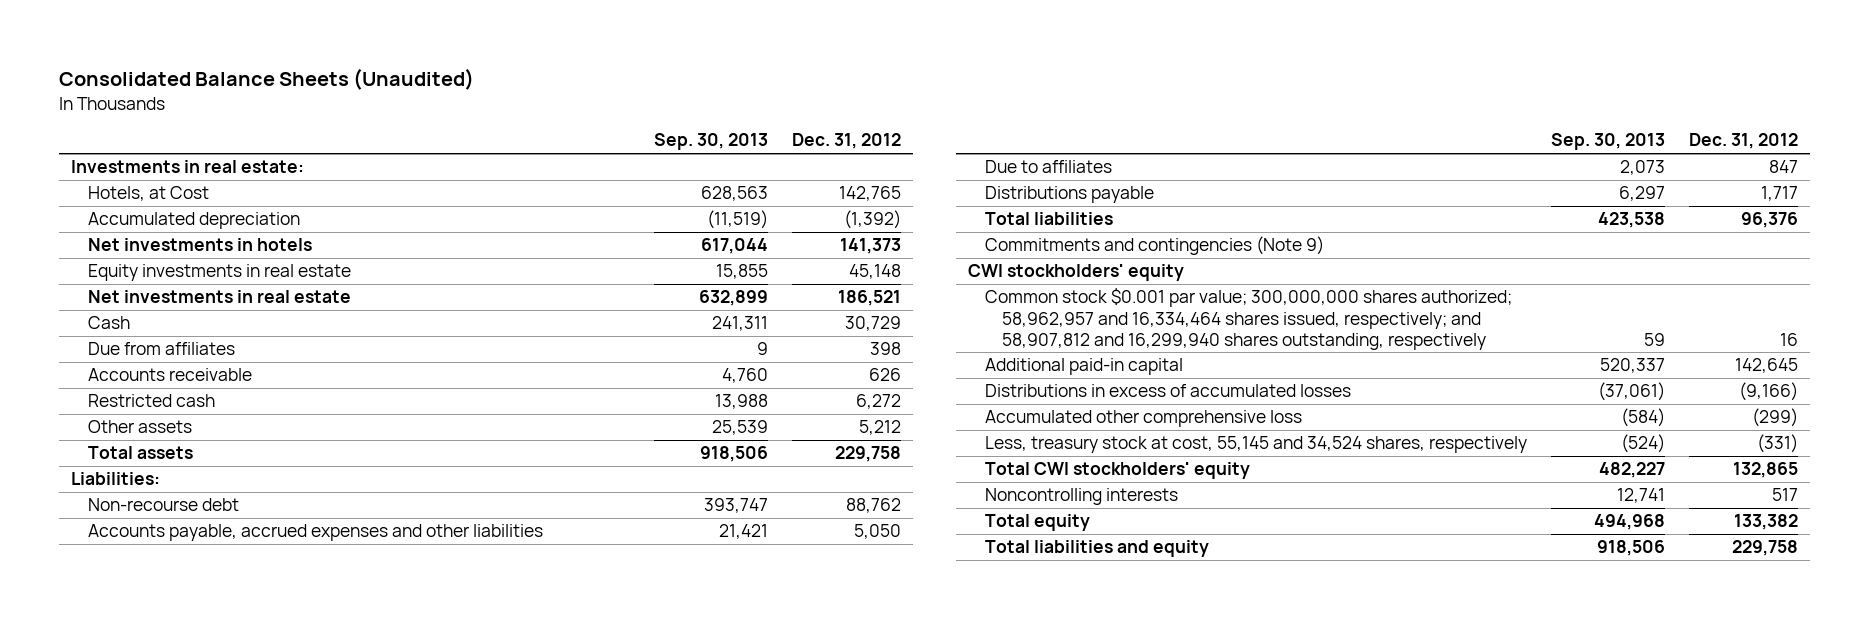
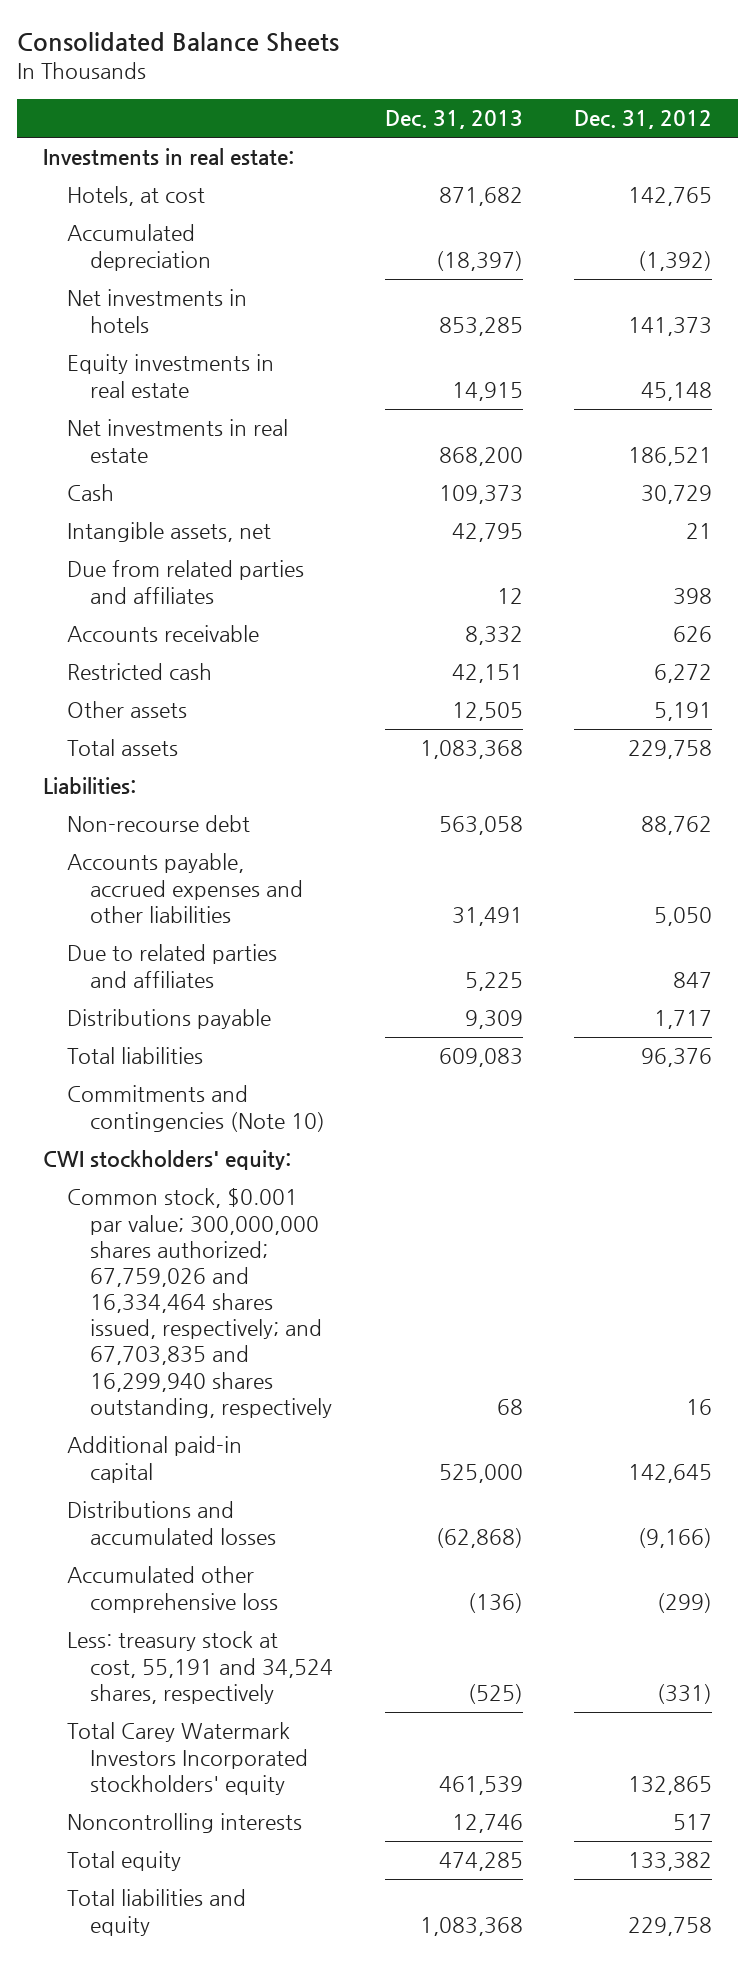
[59,68,475,91] Consolidated Balance Sheets (Unaudited) -> [17,31,340,52] Consolidated Balance Sheets
[653,133,768,151] Sep. 30, 2013 -> none
none -> [384,110,523,130] Dec. 31, 2013
[87,186,209,202] Hotels, at Cost -> [66,186,205,207] Hotels, at cost
none -> [66,522,271,543] Intangible assets, net
[87,342,235,356] Due from affiliates -> [66,560,304,604] Due from related parties and affiliates
[858,420,901,436] 5,212 -> [654,702,713,722] 5,191
[985,160,1113,174] Due to affiliates -> [66,944,277,988] Due to related parties and affiliates
[985,236,1325,256] Commitments and contingencies (Note 9) -> [66,1085,325,1132] Commitments and contingencies (Note 10)
[968,264,1185,282] CWI stockholders' equity -> [43,1150,292,1171] CWI stockholders' equity:
[985,288,1513,350] Common stock $0.001 par value; 300,000,000 shares authorized; 58,962,957 and 16,334,464 shares issued, respectively; and 58,907,812 and 16,299,940 shares outstanding, respectively -> [66,1188,332,1418] Common stock, $0.001 par value; 300,000,000 shares authorized; 67,759,026 and 16,334,464 shares issued, respectively; and 67,703,835 and 16,299,940 shares outstanding, respectively
[985,384,1352,398] Distributions in excess of accumulated losses -> [66,1501,276,1545] Distributions and accumulated losses
[985,436,1528,454] Less, treasury stock at cost, 55,145 and 34,524 shares, respectively -> [66,1631,333,1704] Less: treasury stock at cost, 55,191 and 34,524 shares, respectively
[985,462,1251,480] Total CWI stockholders' equity -> [66,1722,308,1795] Total Carey Watermark Investors Incorporated stockholders' equity

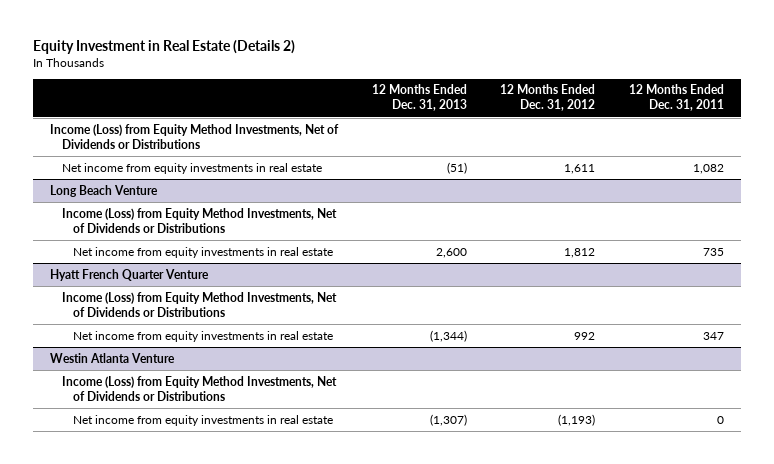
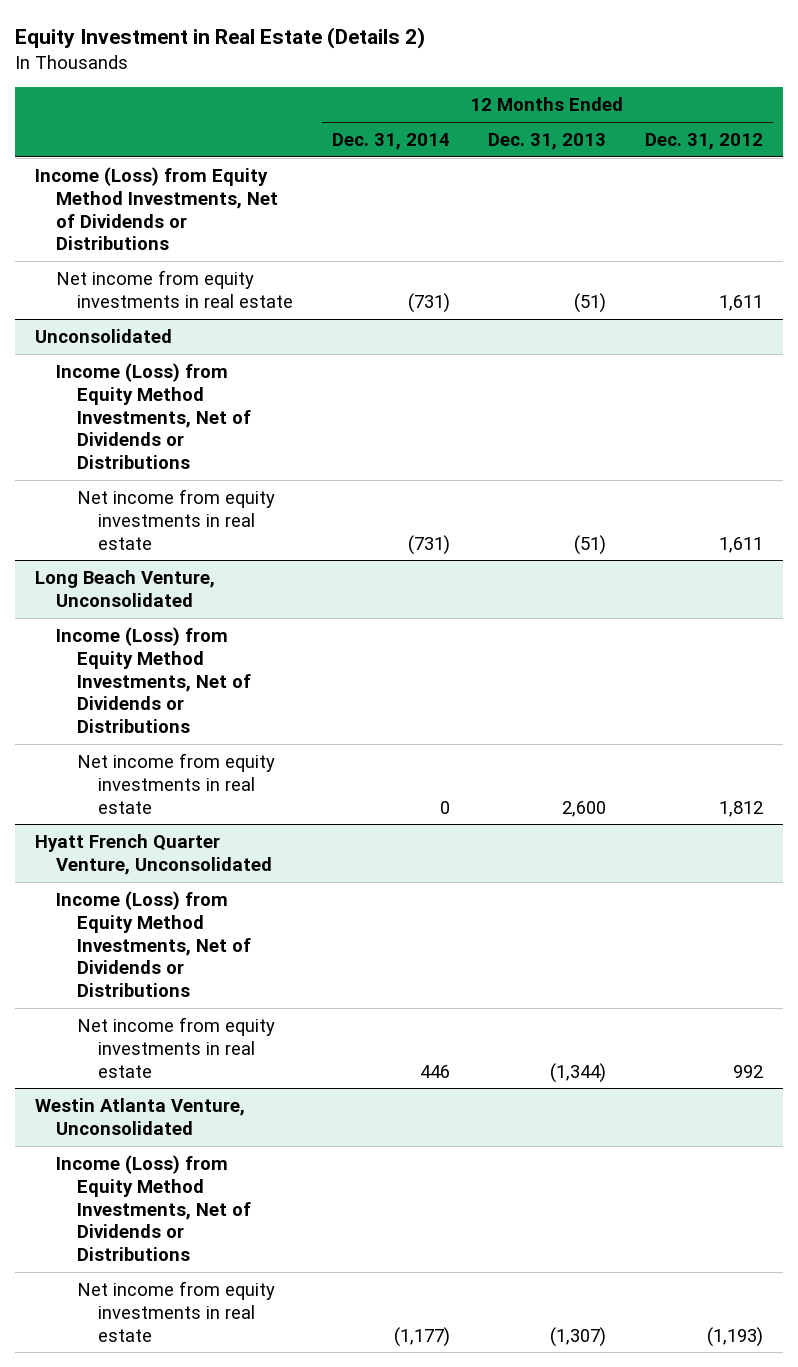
[629,84,725,112] 12 Months Ended Dec. 31, 2011 -> none
none -> [331,133,450,151] Dec. 31, 2014
[50,184,159,197] Long Beach Venture -> none
none -> [34,328,172,343] Unconsolidated
none -> [77,488,276,550] Net income from equity investments in real estate
none -> [34,569,215,607] Long Beach Venture, Unconsolidated
none -> [55,626,252,734] Income (Loss) from Equity Method Investments, Net of Dividends or Distributions
[50,268,210,281] Hyatt French Quarter Venture -> [34,833,272,875] Hyatt French Quarter Venture, Unconsolidated
[50,352,176,363] Westin Atlanta Venture -> [34,1097,245,1135] Westin Atlanta Venture, Unconsolidated

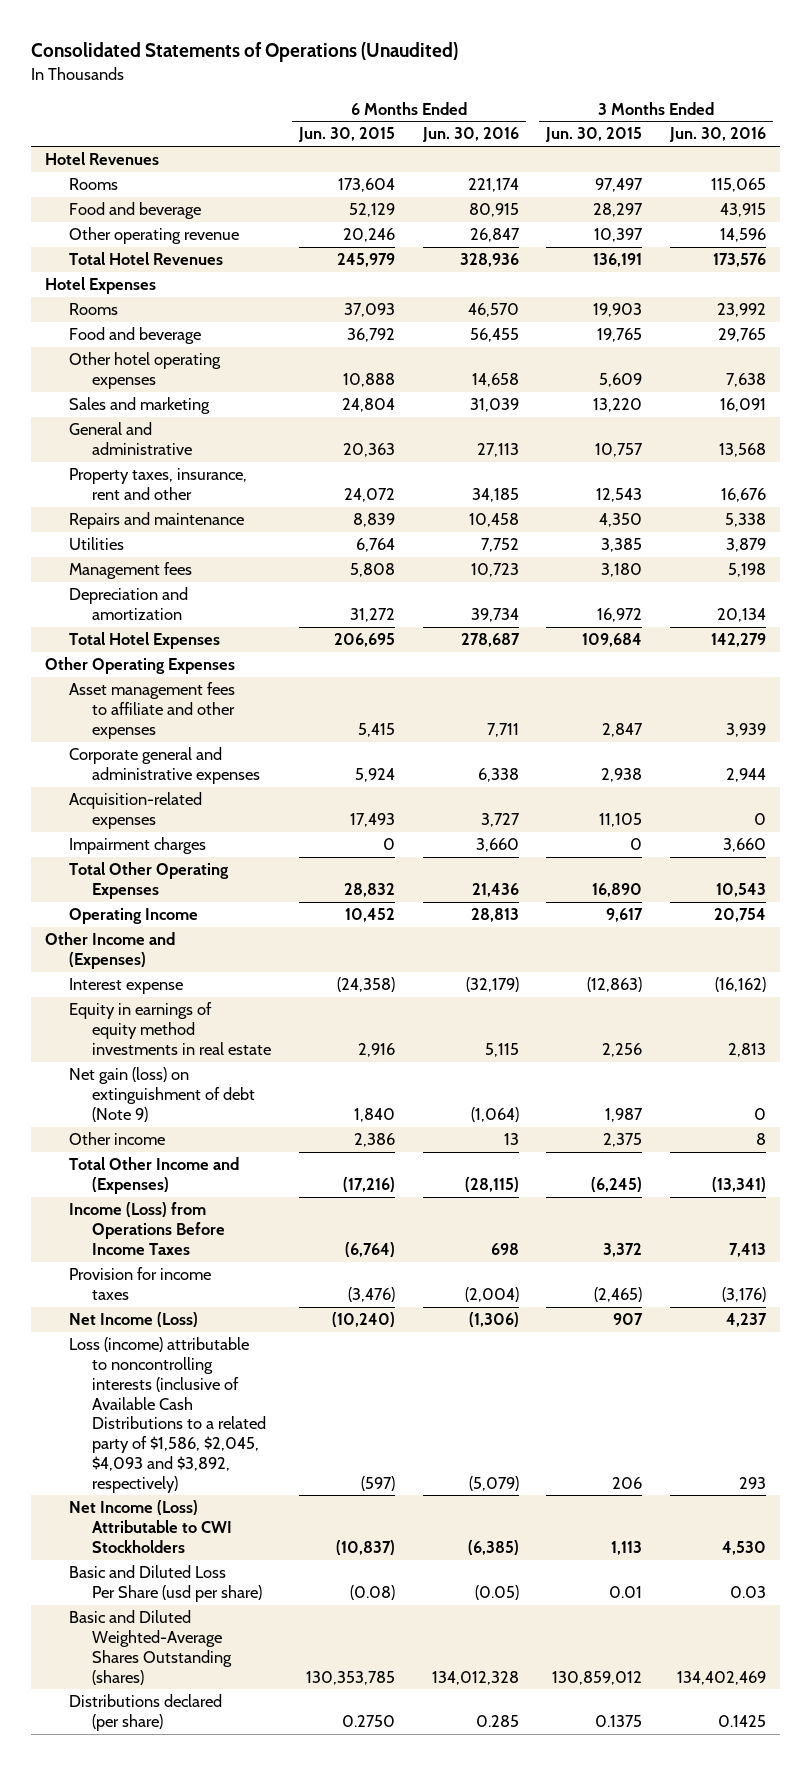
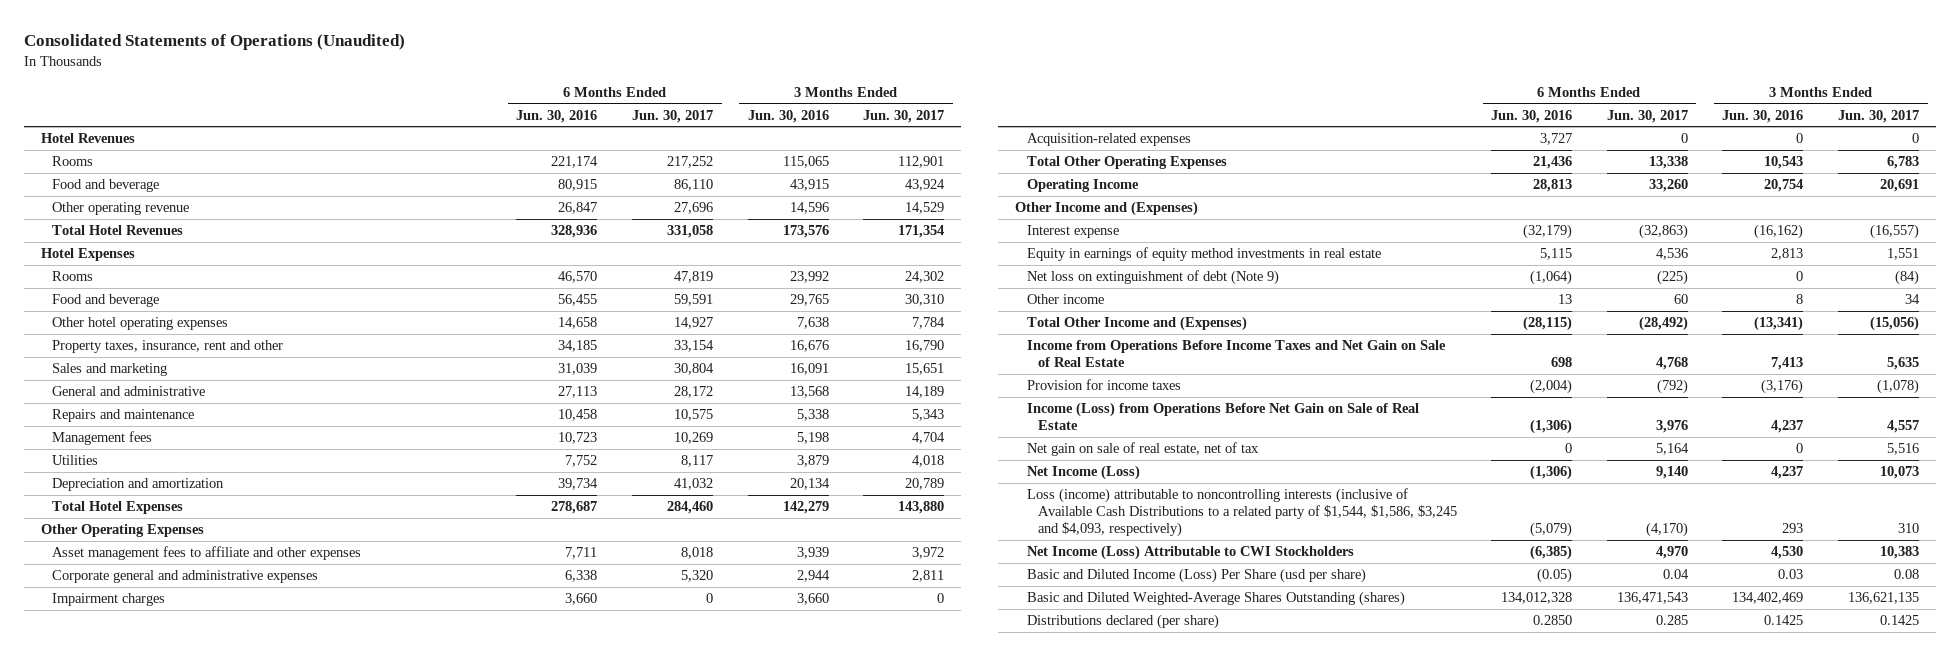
[297,127,395,143] Jun. 30, 2015 -> none
[545,127,643,143] Jun. 30, 2015 -> none
none -> [632,109,714,123] Jun. 30, 2017
none -> [863,109,945,123] Jun. 30, 2017
[68,468,247,501] Property taxes, insurance, rent and other -> [51,340,283,354] Property taxes, insurance, rent and other
[68,537,124,551] Utilities -> [51,455,98,466] Utilities
[68,792,202,830] Acquisition-related expenses -> [1026,133,1191,147] Acquisition-related expenses
[68,1067,256,1122] Net gain (loss) on extinguishment of debt (Note 9) -> [1026,270,1279,286] Net loss on extinguishment of debt (Note 9)
[68,1202,226,1255] Income (Loss) from Operations Before Income Taxes -> [1026,340,1446,368] Income from Operations Before Income Taxes and Net Gain on Sale of Real Estate
none -> [1026,402,1419,431] Income (Loss) from Operations Before Net Gain on Sale of Real Estate
none -> [1026,442,1259,457] Net gain on sale of real estate, net of tax
[68,1337,267,1493] Loss (income) attributable to noncontrolling interests (inclusive of Available Cash Distributions to a related party of $1,586, $2,045, $4,093 and $3,892, respectively) -> [1026,488,1457,538] Loss (income) attributable to noncontrolling interests (inclusive of Available Cash Distributions to a related party of $1,544, $1,586, $3,245 and $4,093, respectively)
[68,1565,263,1603] Basic and Diluted Loss Per Share (usd per share) -> [1026,568,1366,584] Basic and Diluted Income (Loss) Per Share (usd per share)
[475,1715,519,1728] 0.285 -> [1533,615,1573,626] 0.2850

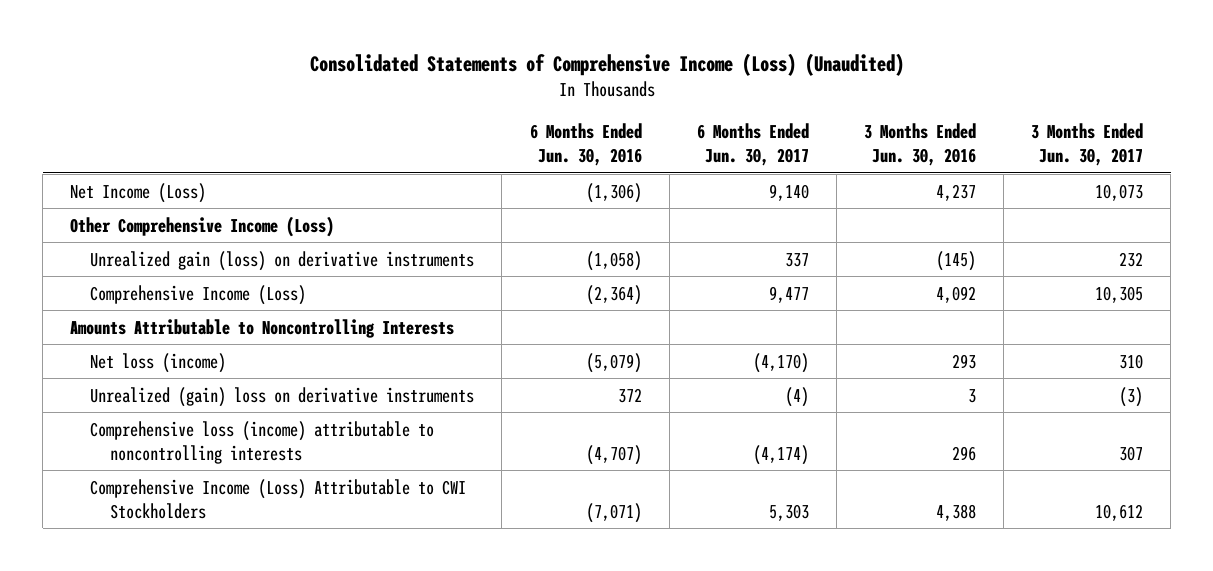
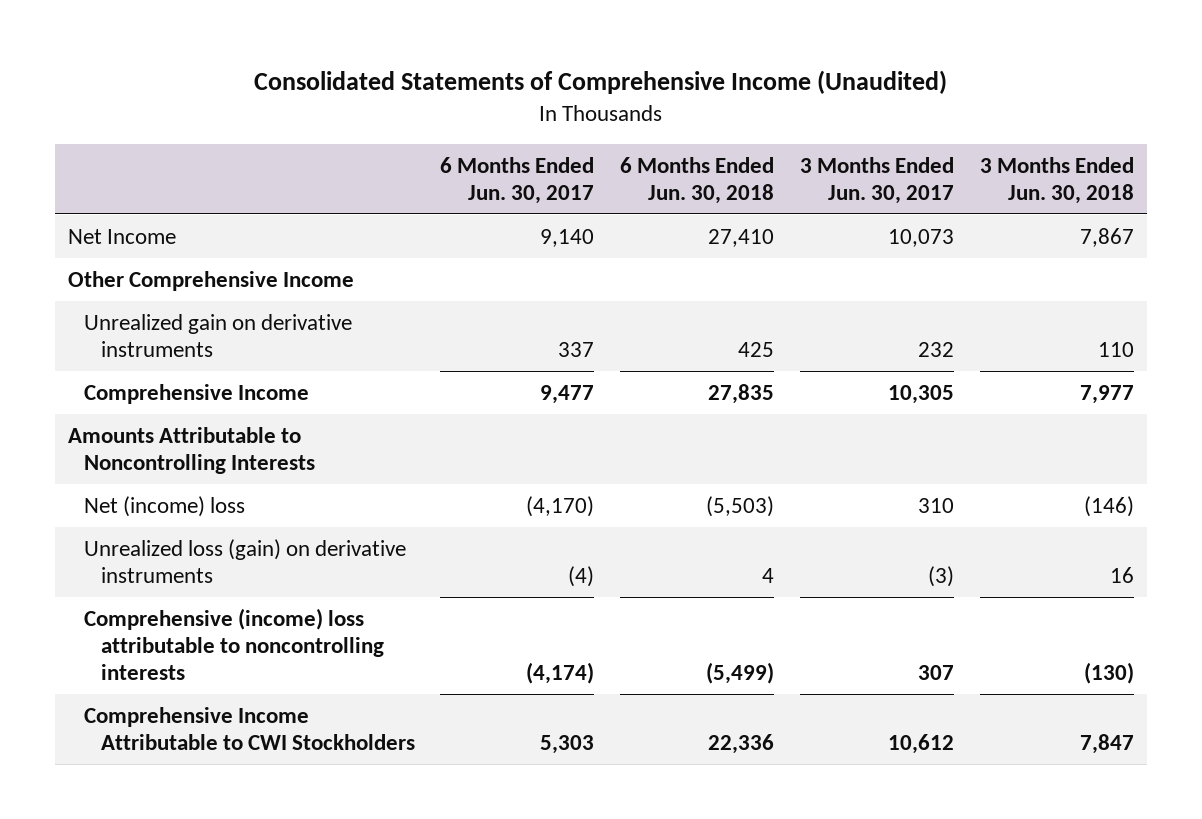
[309,53,904,77] Consolidated Statements of Comprehensive Income (Loss) (Unaudited) -> [253,70,947,95] Consolidated Statements of Comprehensive Income (Unaudited)
[529,123,642,167] 6 Months Ended Jun. 30, 2016 -> none
[863,123,976,167] 3 Months Ended Jun. 30, 2016 -> none
none -> [620,156,775,204] 6 Months Ended Jun. 30, 2018
none -> [979,156,1134,204] 3 Months Ended Jun. 30, 2018
[70,182,207,203] Net Income (Loss) -> [67,228,176,244] Net Income
[70,215,335,237] Other Comprehensive Income (Loss) -> [67,270,354,291] Other Comprehensive Income
[90,250,475,271] Unrealized gain (loss) on derivative instruments -> [84,313,353,357] Unrealized gain on derivative instruments
[90,284,307,305] Comprehensive Income (Loss) -> [84,383,310,404] Comprehensive Income
[90,352,227,373] Net loss (income) -> [84,495,246,517] Net (income) loss
[90,386,475,407] Unrealized (gain) loss on derivative instruments -> [84,538,407,583] Unrealized loss (gain) on derivative instruments
[90,420,435,464] Comprehensive loss (income) attributable to noncontrolling interests -> [84,607,384,680] Comprehensive (income) loss attributable to noncontrolling interests
[90,478,467,519] Comprehensive Income (Loss) Attributable to CWI Stockholders -> [84,706,415,750] Comprehensive Income Attributable to CWI Stockholders

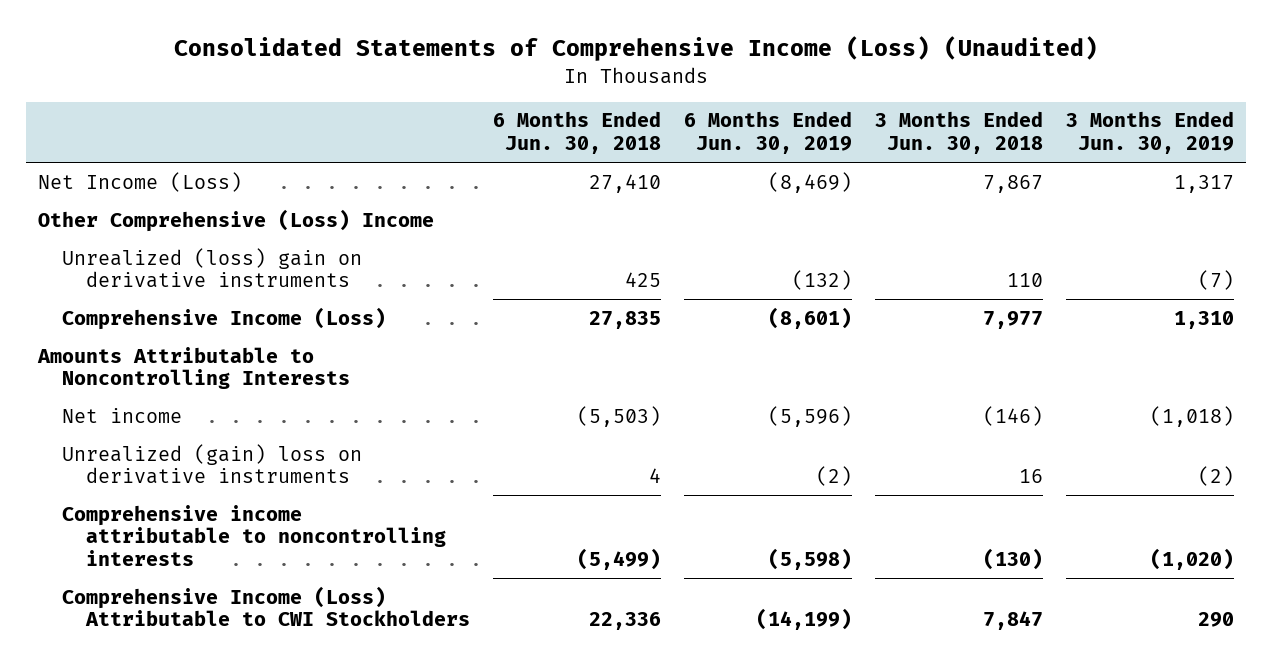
[253,70,947,95] Consolidated Statements of Comprehensive Income (Unaudited) -> [173,36,1098,62] Consolidated Statements of Comprehensive Income (Loss) (Unaudited)
[440,156,595,204] 6 Months Ended Jun. 30, 2017 -> none
[799,156,954,204] 3 Months Ended Jun. 30, 2017 -> none
none -> [684,111,853,155] 6 Months Ended Jun. 30, 2019
none -> [1066,111,1235,155] 3 Months Ended Jun. 30, 2019
[67,228,176,244] Net Income -> [37,171,242,192] Net Income (Loss)
[67,270,354,291] Other Comprehensive Income -> [37,208,434,232] Other Comprehensive (Loss) Income
[84,313,353,357] Unrealized gain on derivative instruments -> [62,247,363,289] Unrealized (loss) gain on derivative instruments
[84,383,310,404] Comprehensive Income -> [62,306,387,330] Comprehensive Income (Loss)
[84,495,246,517] Net (income) loss -> [62,407,183,423] Net income
[84,538,407,583] Unrealized loss (gain) on derivative instruments -> [62,443,363,485] Unrealized (gain) loss on derivative instruments
[84,607,384,680] Comprehensive (income) loss attributable to noncontrolling interests -> [62,504,447,567] Comprehensive income attributable to noncontrolling interests
[84,706,415,750] Comprehensive Income Attributable to CWI Stockholders -> [62,585,471,627] Comprehensive Income (Loss) Attributable to CWI Stockholders

